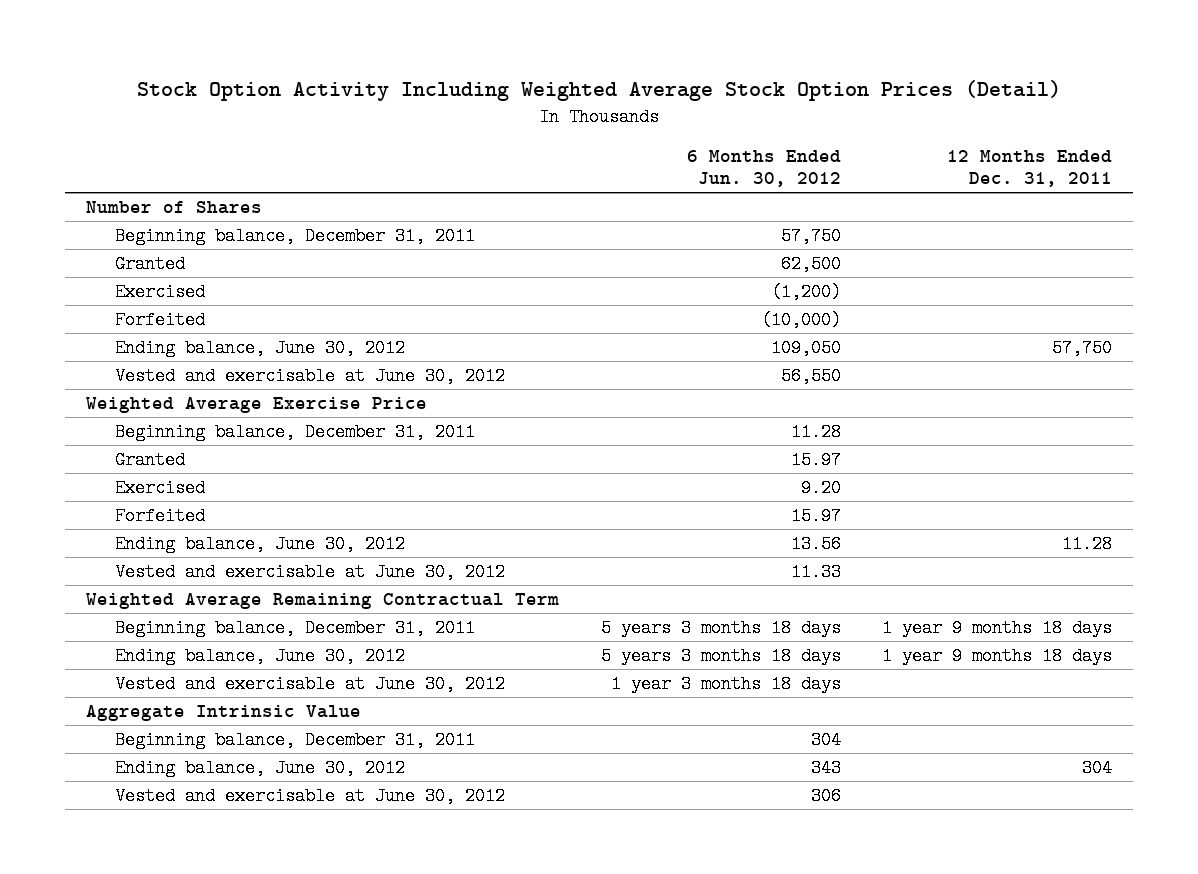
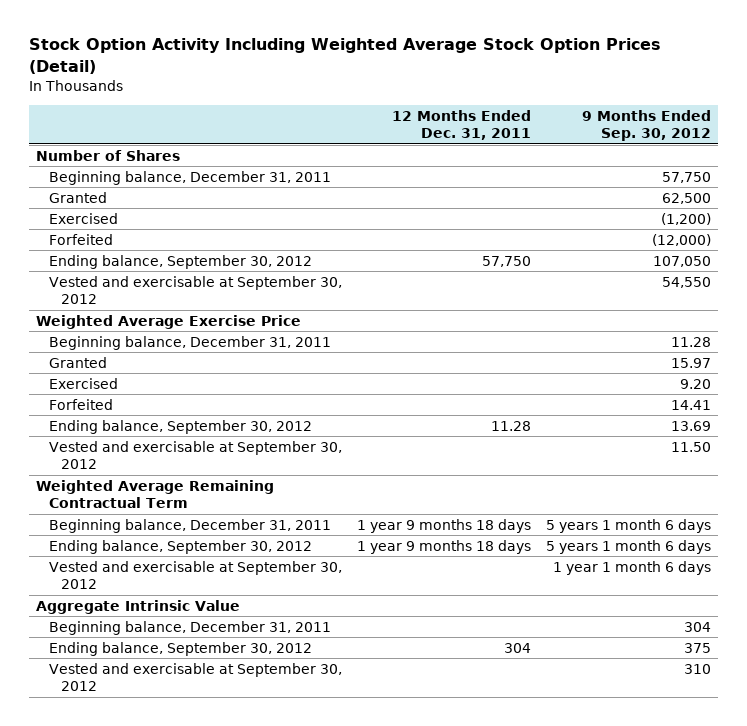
[686,149,841,188] 6 Months Ended Jun. 30, 2012 -> none
none -> [581,109,711,142] 9 Months Ended Sep. 30, 2012
[114,339,405,358] Ending balance, June 30, 2012 -> [48,254,312,269] Ending balance, September 30, 2012
[114,367,505,386] Vested and exercisable at June 30, 2012 -> [48,275,342,305] Vested and exercisable at September 30, 2012
[114,535,405,554] Ending balance, June 30, 2012 -> [48,419,312,434] Ending balance, September 30, 2012
[114,563,505,582] Vested and exercisable at June 30, 2012 -> [48,440,342,470] Vested and exercisable at September 30, 2012
[114,647,405,666] Ending balance, June 30, 2012 -> [48,539,312,554] Ending balance, September 30, 2012
[114,675,505,694] Vested and exercisable at June 30, 2012 -> [48,560,342,590] Vested and exercisable at September 30, 2012
[114,759,405,778] Ending balance, June 30, 2012 -> [48,641,312,656] Ending balance, September 30, 2012
[114,787,505,806] Vested and exercisable at June 30, 2012 -> [48,662,342,692] Vested and exercisable at September 30, 2012

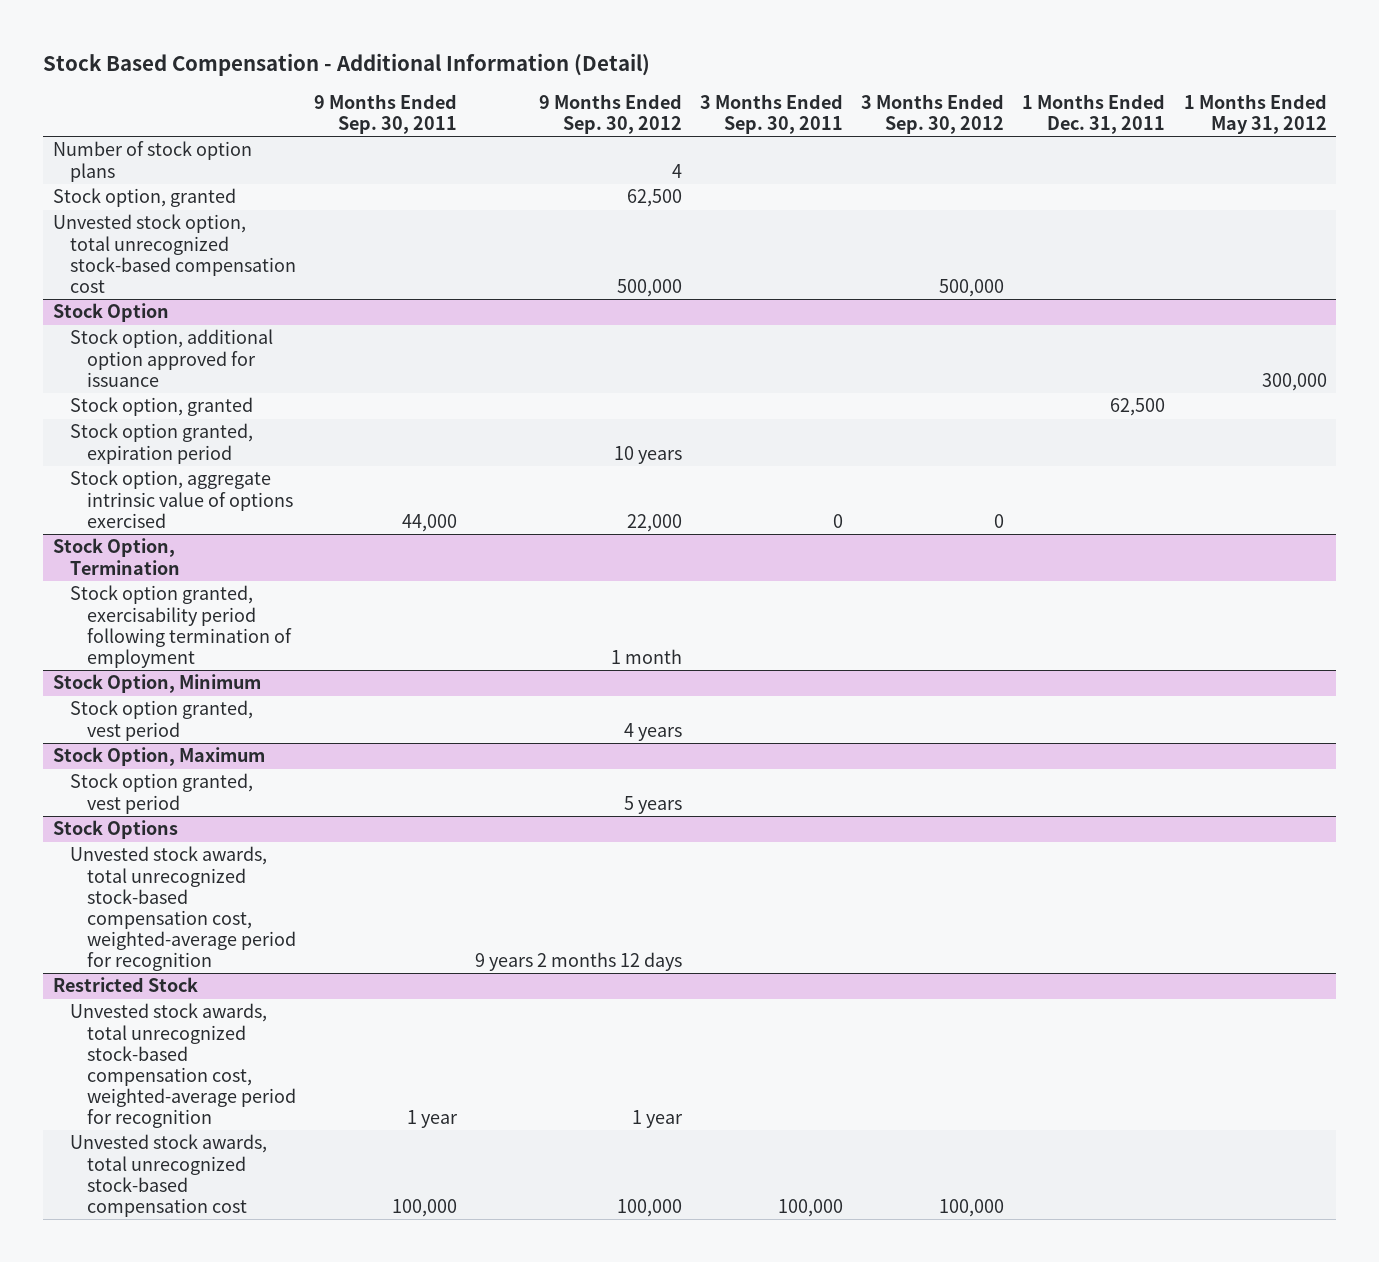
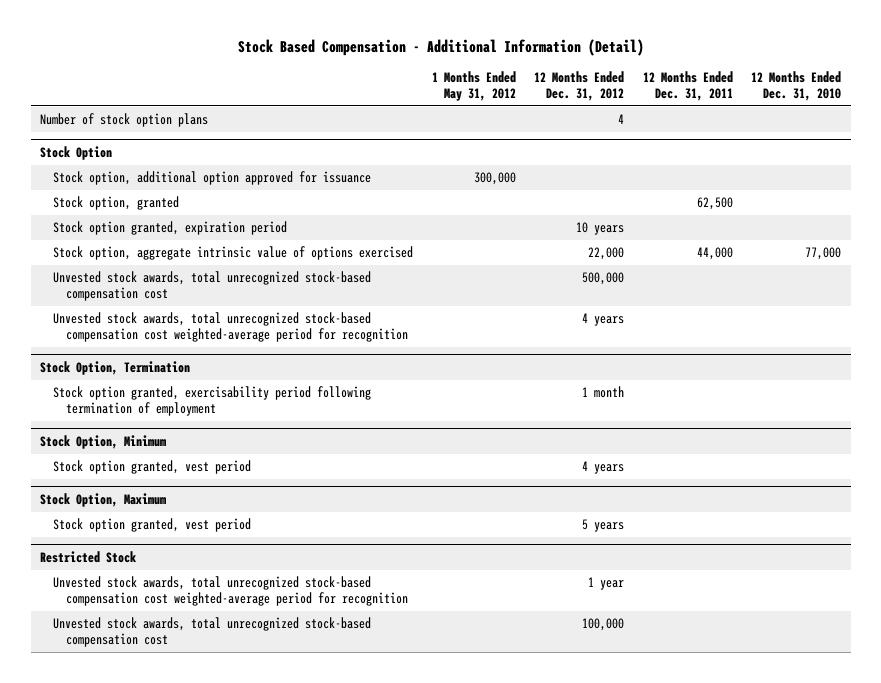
[313,93,457,134] 9 Months Ended Sep. 30, 2011 -> none
[539,93,683,134] 9 Months Ended Sep. 30, 2012 -> none
[700,93,844,134] 3 Months Ended Sep. 30, 2011 -> none
[861,93,1005,134] 3 Months Ended Sep. 30, 2012 -> none
[1022,93,1166,134] 1 Months Ended Dec. 31, 2011 -> none
none -> [534,71,625,102] 12 Months Ended Dec. 31, 2012
none -> [642,71,733,102] 12 Months Ended Dec. 31, 2011
none -> [751,71,842,102] 12 Months Ended Dec. 31, 2010
[52,188,236,208] Stock option, granted -> none
[52,214,296,293] Unvested stock option, total unrecognized stock-based compensation cost -> none
none -> [53,271,372,301] Unvested stock awards, total unrecognized stock-based compensation cost
none -> [53,312,409,342] Unvested stock awards, total unrecognized stock-based compensation cost weighted-average period for recognition
[52,820,178,840] Stock Options -> none
[69,846,296,971] Unvested stock awards, total unrecognized stock-based compensation cost, weighted-average period for recognition -> none
[69,1003,296,1128] Unvested stock awards, total unrecognized stock-based compensation cost, weighted-average period for recognition -> [53,576,409,606] Unvested stock awards, total unrecognized stock-based compensation cost weighted-average period for recognition

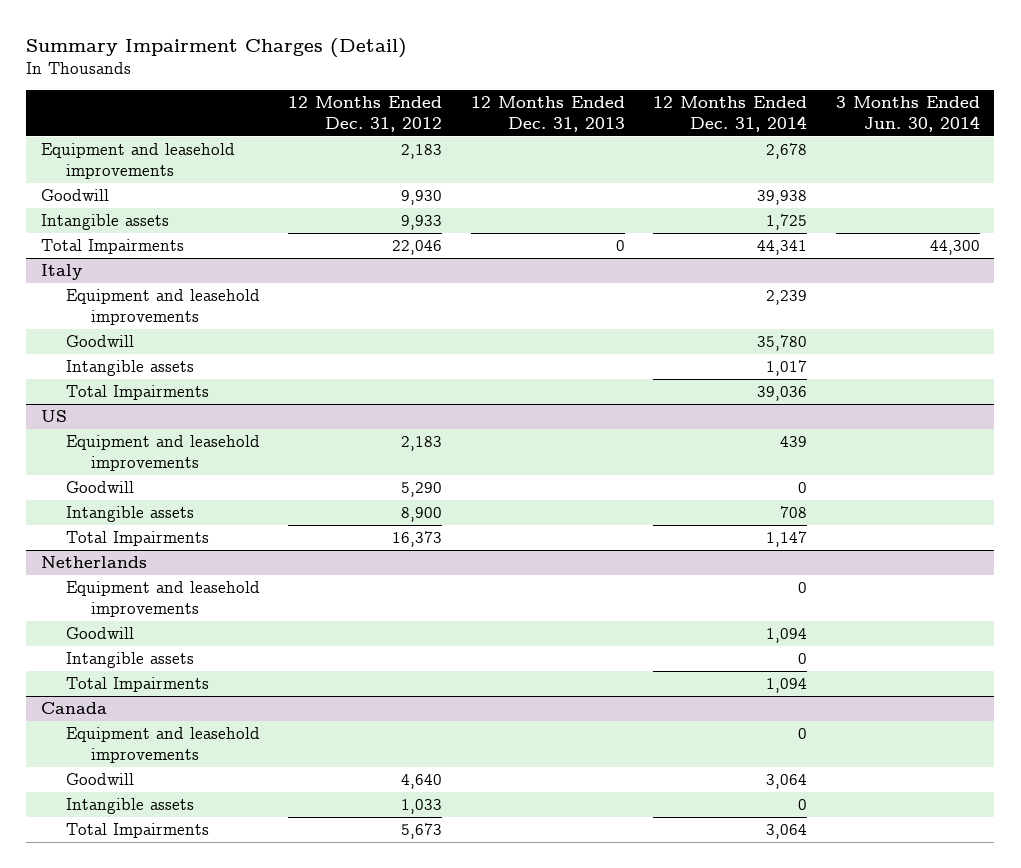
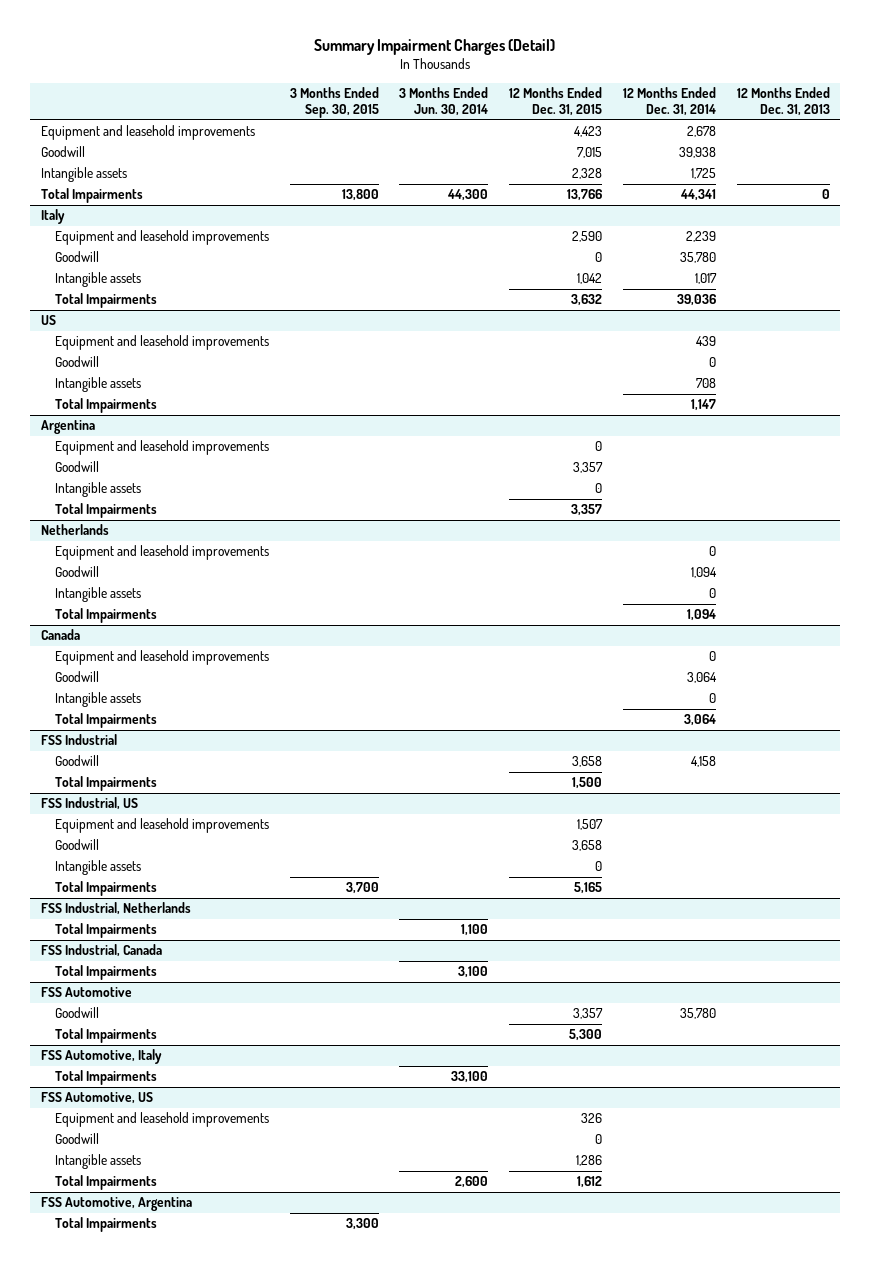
[288,96,443,132] 12 Months Ended Dec. 31, 2012 -> none
none -> [289,86,379,119] 3 Months Ended Sep. 30, 2015
none -> [509,86,603,117] 12 Months Ended Dec. 31, 2015
none -> [40,420,95,435] Argentina
none -> [54,440,269,456] Equipment and leasehold improvements
none -> [54,461,99,473] Goodwill
none -> [54,482,141,498] Intangible assets
none -> [54,503,157,519] Total Impairments
none -> [40,734,117,746] FSS Industrial
none -> [54,755,99,767] Goodwill
none -> [54,776,157,792] Total Impairments
none -> [40,797,138,811] FSS Industrial, US
none -> [54,818,269,834] Equipment and leasehold improvements
none -> [54,839,99,851] Goodwill
none -> [54,860,141,876] Intangible assets
none -> [54,881,157,897] Total Impairments
none -> [40,902,191,916] FSS Industrial, Netherlands
none -> [54,923,157,939] Total Impairments
none -> [40,944,162,958] FSS Industrial, Canada
none -> [54,965,157,981] Total Impairments
none -> [40,987,132,998] FSS Automotive
none -> [54,1007,99,1019] Goodwill
none -> [54,1028,157,1044] Total Impairments
none -> [40,1049,162,1065] FSS Automotive, Italy
none -> [54,1070,157,1086] Total Impairments
none -> [40,1092,153,1105] FSS Automotive, US
none -> [54,1112,269,1128] Equipment and leasehold improvements
none -> [54,1133,99,1145] Goodwill
none -> [54,1154,141,1170] Intangible assets
none -> [54,1175,157,1191] Total Impairments
none -> [40,1197,192,1212] FSS Automotive, Argentina
none -> [54,1217,157,1233] Total Impairments

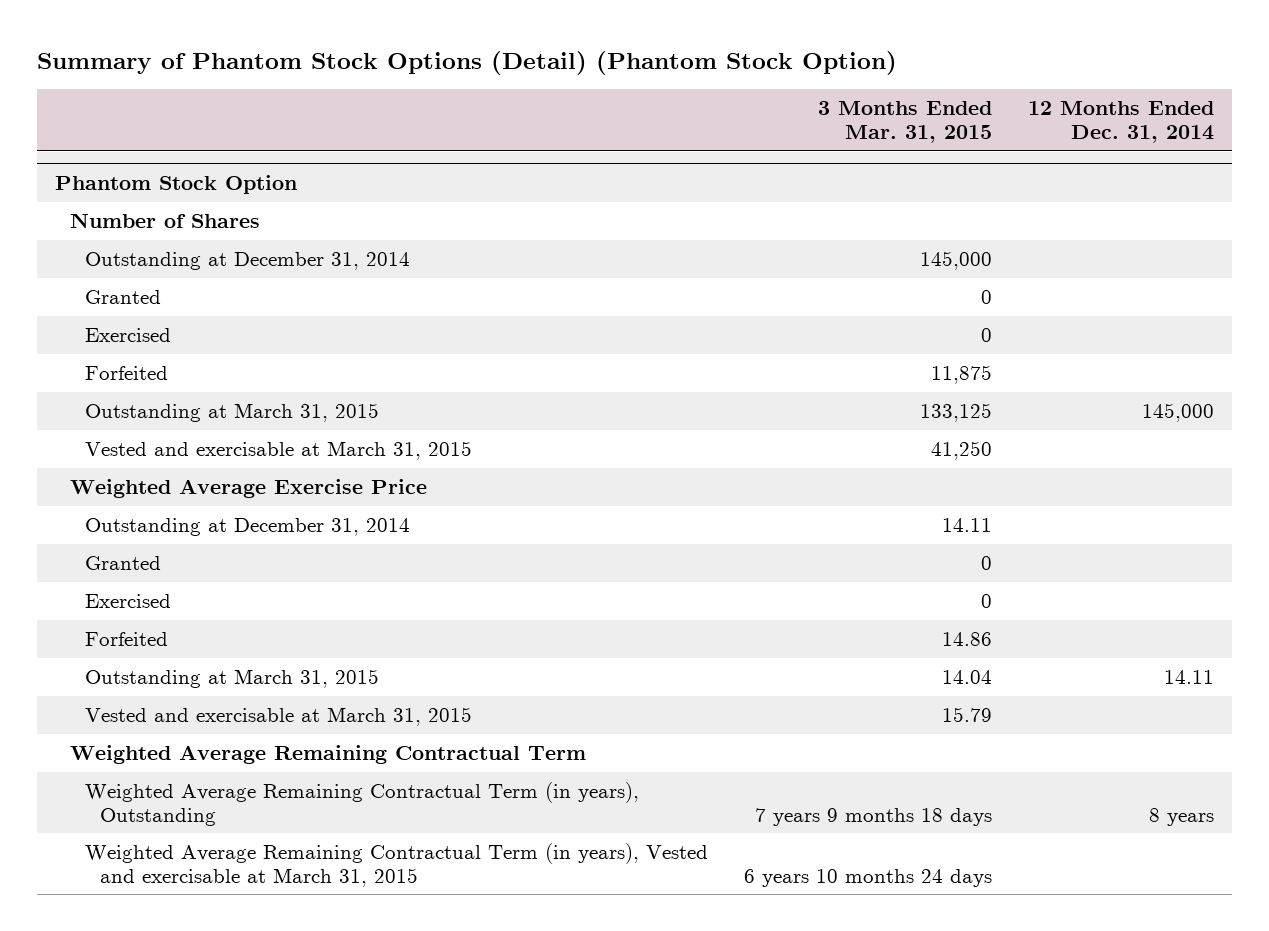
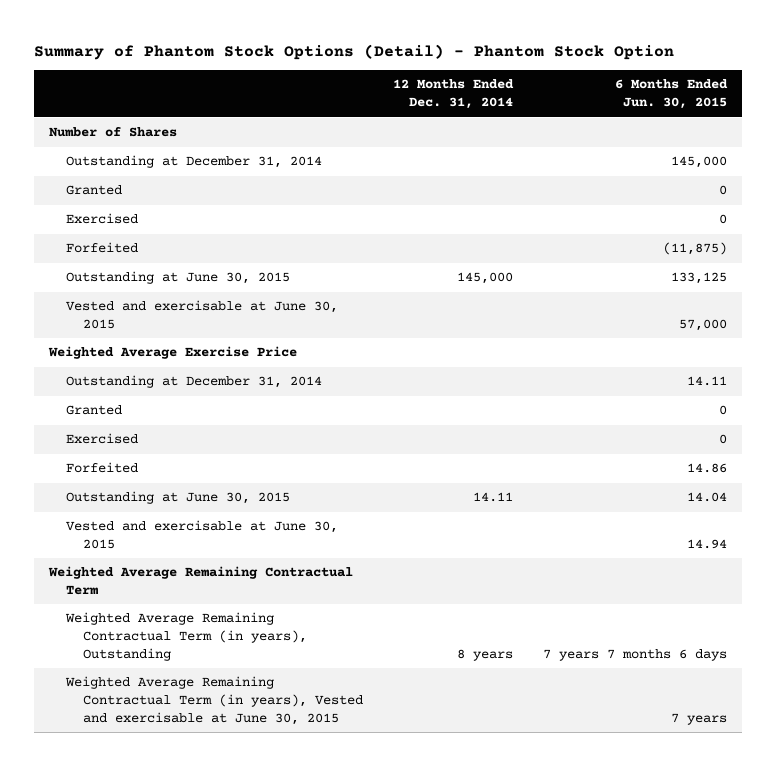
[37,50,898,75] Summary of Phantom Stock Options (Detail) (Phantom Stock Option) -> [33,43,674,60] Summary of Phantom Stock Options (Detail) - Phantom Stock Option
[817,101,992,143] 3 Months Ended Mar. 31, 2015 -> none
none -> [614,79,728,110] 6 Months Ended Jun. 30, 2015
[55,174,298,194] Phantom Stock Option -> none
[85,402,380,422] Outstanding at March 31, 2015 -> [65,271,290,285] Outstanding at June 30, 2015
[85,440,473,460] Vested and exercisable at March 31, 2015 -> [65,300,338,330] Vested and exercisable at June 30, 2015
[85,668,380,688] Outstanding at March 31, 2015 -> [65,491,290,505] Outstanding at June 30, 2015
[85,706,473,726] Vested and exercisable at March 31, 2015 -> [65,520,338,550] Vested and exercisable at June 30, 2015
[85,842,709,887] Weighted Average Remaining Contractual Term (in years), Vested and exercisable at March 31, 2015 -> [64,676,364,726] Weighted Average Remaining Contractual Term (in years), Vested and exercisable at June 30, 2015

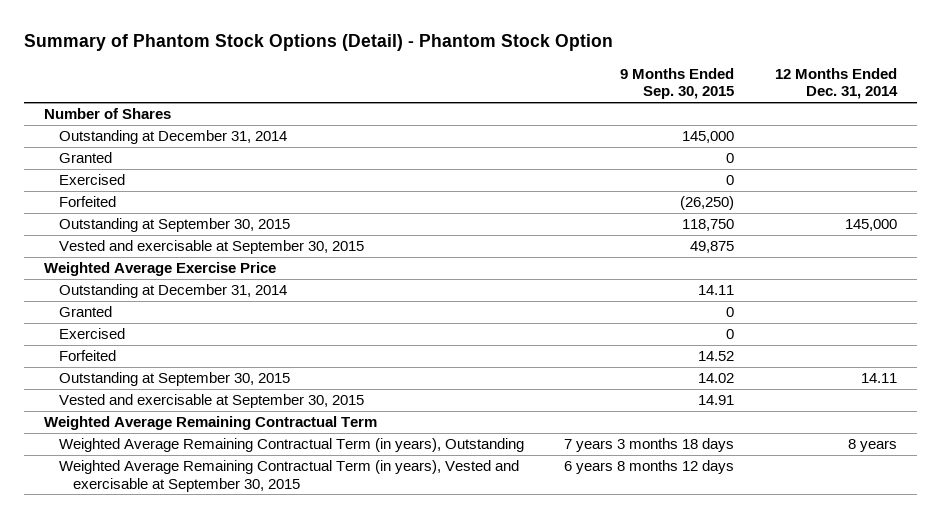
[614,79,728,110] 6 Months Ended Jun. 30, 2015 -> none
none -> [620,67,735,100] 9 Months Ended Sep. 30, 2015
[65,271,290,285] Outstanding at June 30, 2015 -> [58,218,290,233] Outstanding at September 30, 2015
[65,300,338,330] Vested and exercisable at June 30, 2015 -> [58,240,364,255] Vested and exercisable at September 30, 2015
[65,491,290,505] Outstanding at June 30, 2015 -> [58,372,290,387] Outstanding at September 30, 2015
[65,520,338,550] Vested and exercisable at June 30, 2015 -> [58,394,364,409] Vested and exercisable at September 30, 2015
[64,676,364,726] Weighted Average Remaining Contractual Term (in years), Vested and exercisable at June 30, 2015 -> [58,460,519,492] Weighted Average Remaining Contractual Term (in years), Vested and exercisable at September 30, 2015

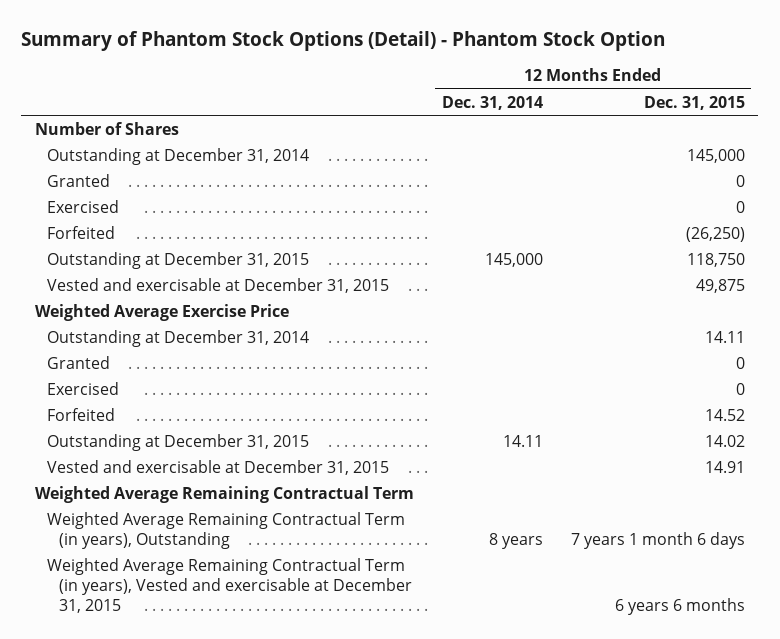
[620,67,735,100] 9 Months Ended Sep. 30, 2015 -> none
none -> [643,95,745,110] Dec. 31, 2015
[58,218,290,233] Outstanding at September 30, 2015 -> [47,251,310,269] Outstanding at December 31, 2015
[58,240,364,255] Vested and exercisable at September 30, 2015 -> [47,277,390,293] Vested and exercisable at December 31, 2015
[58,372,290,387] Outstanding at September 30, 2015 -> [47,433,310,451] Outstanding at December 31, 2015
[58,394,364,409] Vested and exercisable at September 30, 2015 -> [47,459,390,475] Vested and exercisable at December 31, 2015
[58,460,519,492] Weighted Average Remaining Contractual Term (in years), Vested and exercisable at September 30, 2015 -> [47,557,413,613] Weighted Average Remaining Contractual Term (in years), Vested and exercisable at December 31, 2015

